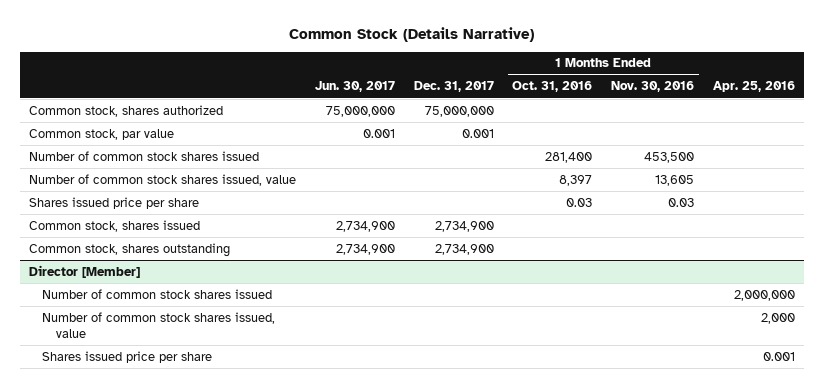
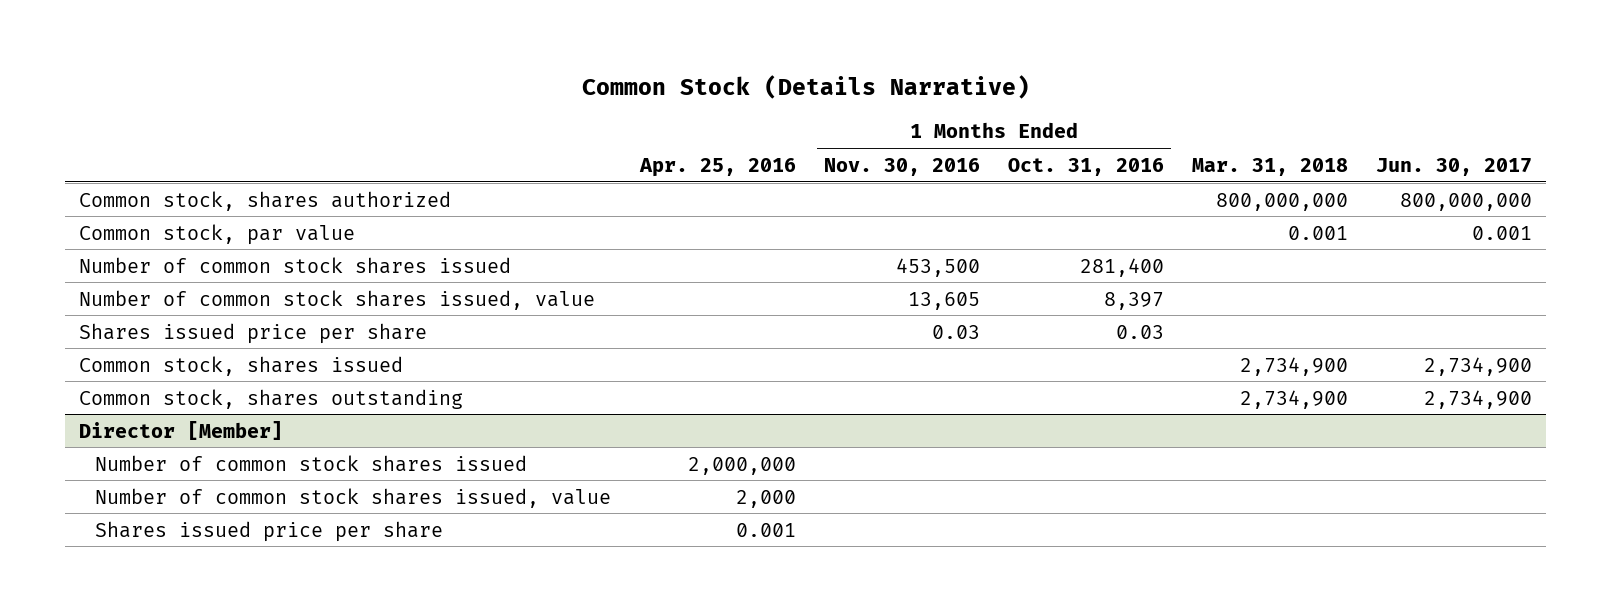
[413,81,494,93] Dec. 31, 2017 -> none
none -> [1191,157,1348,176] Mar. 31, 2018
[325,105,395,117] 75,000,000 -> [1400,192,1533,211] 800,000,000

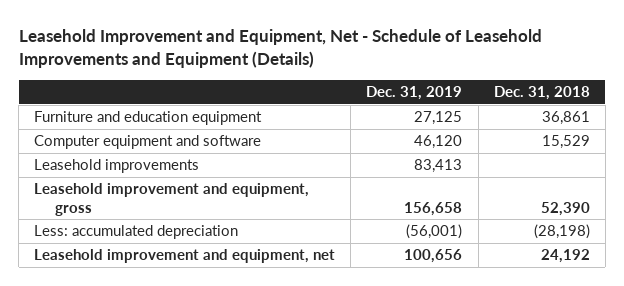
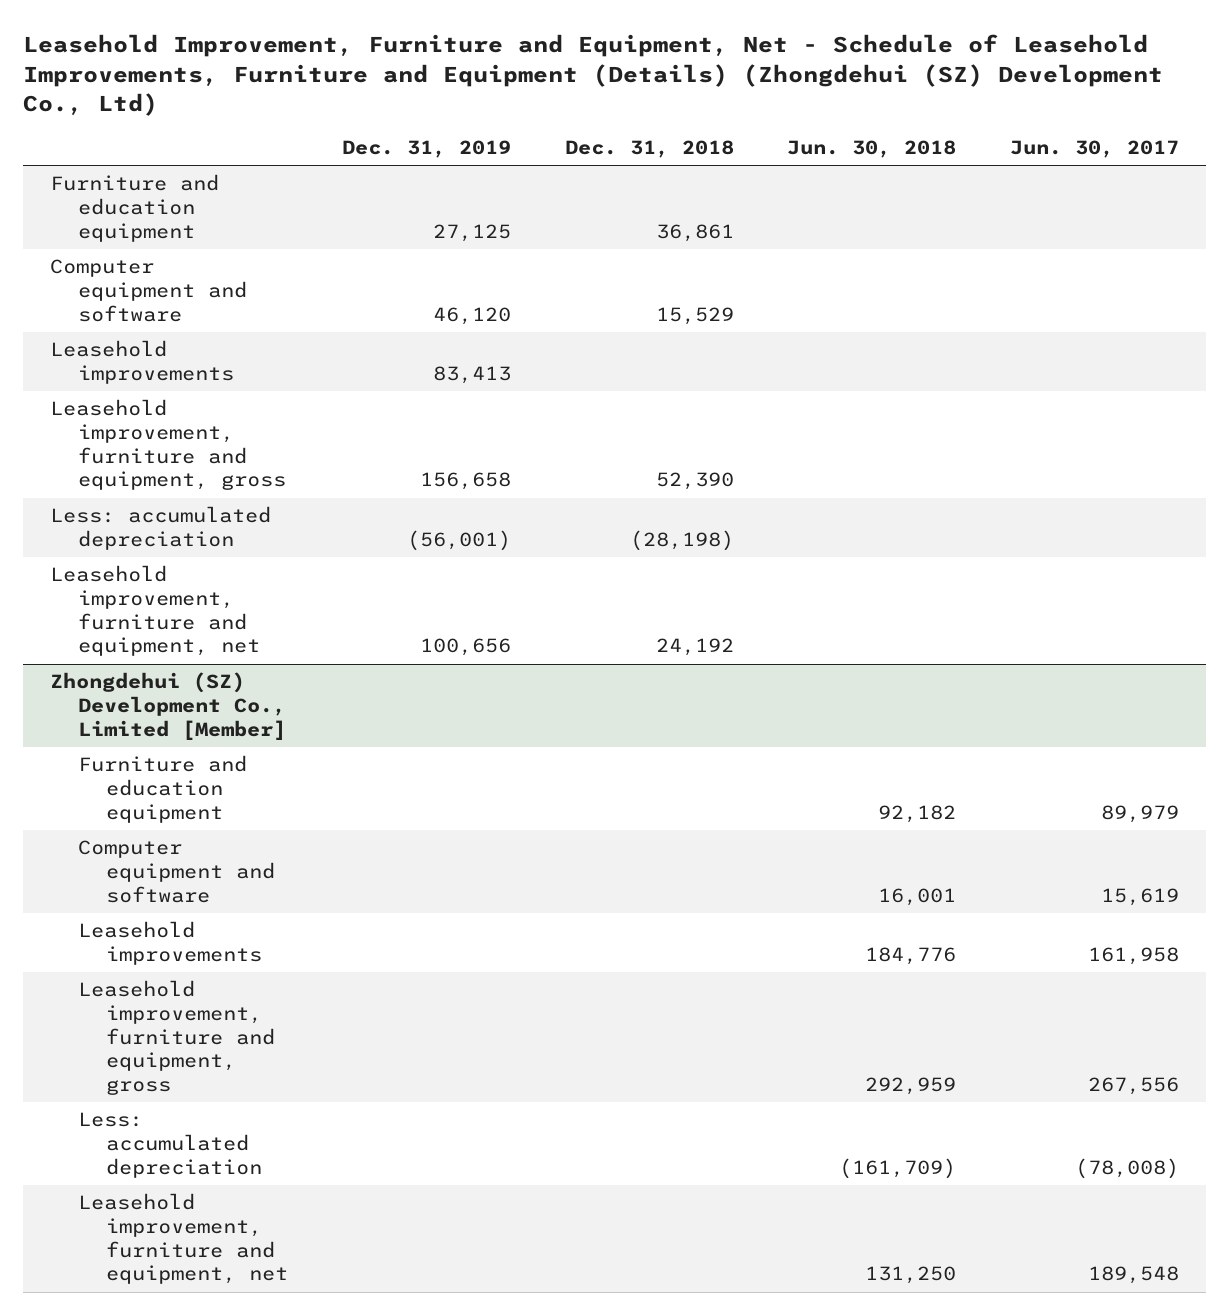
[18,28,542,68] Leasehold Improvement and Equipment, Net - Schedule of Leasehold Improvements and Equipment (Details) -> [23,34,1164,117] Leasehold Improvement, Furniture and Equipment, Net - Schedule of Leasehold Improvements, Furniture and Equipment (Details) (Zhongdehui (SZ) Development Co., Ltd)
none -> [787,140,957,159] Jun. 30, 2018
none -> [1010,140,1180,159] Jun. 30, 2017
[34,183,310,216] Leasehold improvement and equipment, gross -> [50,399,286,491] Leasehold improvement, furniture and equipment, gross
[34,249,336,264] Leasehold improvement and equipment, net -> [50,565,260,657] Leasehold improvement, furniture and equipment, net
none -> [50,672,286,740] Zhongdehui (SZ) Development Co., Limited [Member]
none -> [77,755,247,823] Furniture and education equipment
none -> [77,840,275,903] Computer equipment and software
none -> [77,921,262,966] Leasehold improvements
none -> [77,980,275,1096] Leasehold improvement, furniture and equipment, gross
none -> [77,1112,262,1178] Less: accumulated depreciation
none -> [77,1193,288,1285] Leasehold improvement, furniture and equipment, net

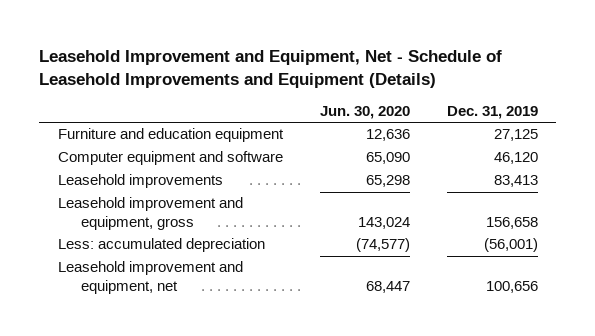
[23,34,1164,117] Leasehold Improvement, Furniture and Equipment, Net - Schedule of Leasehold Improvements, Furniture and Equipment (Details) (Zhongdehui (SZ) Development Co., Ltd) -> [39,50,503,89] Leasehold Improvement and Equipment, Net - Schedule of Leasehold Improvements and Equipment (Details)
[564,140,734,159] Dec. 31, 2018 -> none
[787,140,957,159] Jun. 30, 2018 -> none
[1010,140,1180,159] Jun. 30, 2017 -> none
none -> [319,106,410,120] Jun. 30, 2020
[50,399,286,491] Leasehold improvement, furniture and equipment, gross -> [57,197,243,230] Leasehold improvement and equipment, gross
[50,672,286,740] Zhongdehui (SZ) Development Co., Limited [Member] -> none
[77,755,247,823] Furniture and education equipment -> none
[77,840,275,903] Computer equipment and software -> none
[77,921,262,966] Leasehold improvements -> none
[77,980,275,1096] Leasehold improvement, furniture and equipment, gross -> none
[77,1112,262,1178] Less: accumulated depreciation -> none
[77,1193,288,1285] Leasehold improvement, furniture and equipment, net -> none
[50,565,260,657] Leasehold improvement, furniture and equipment, net -> [57,261,243,294] Leasehold improvement and equipment, net

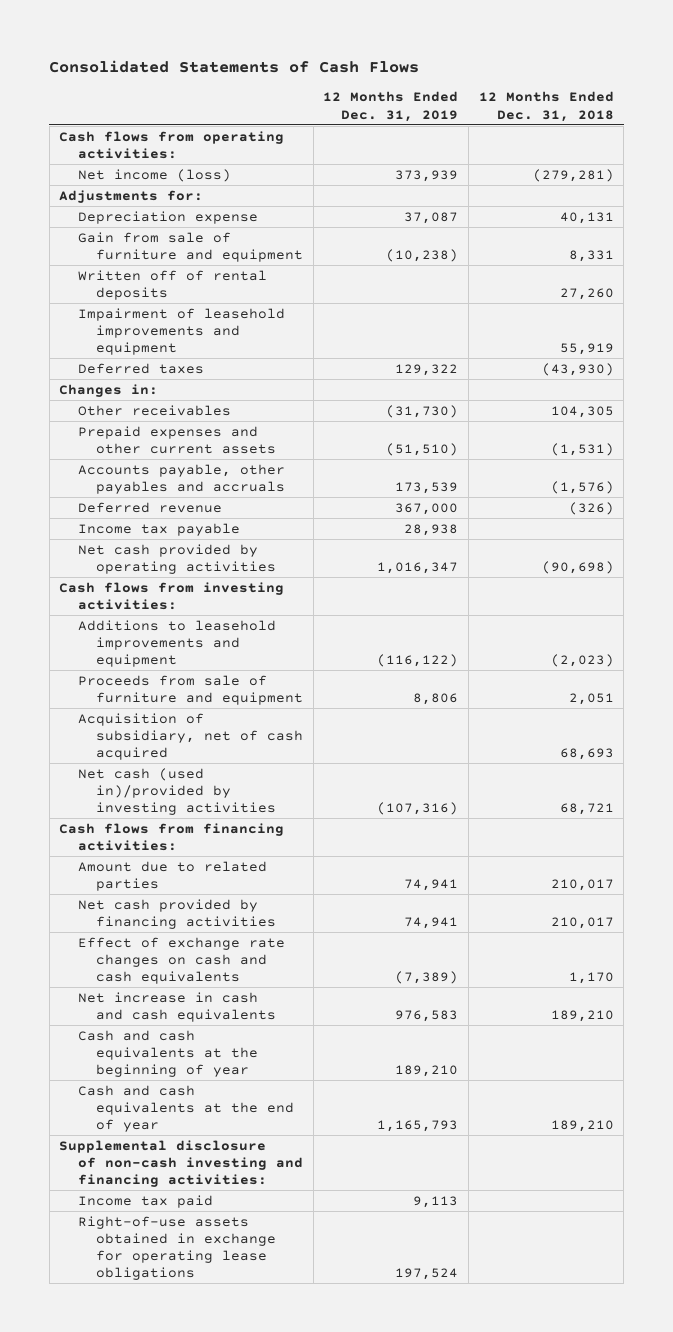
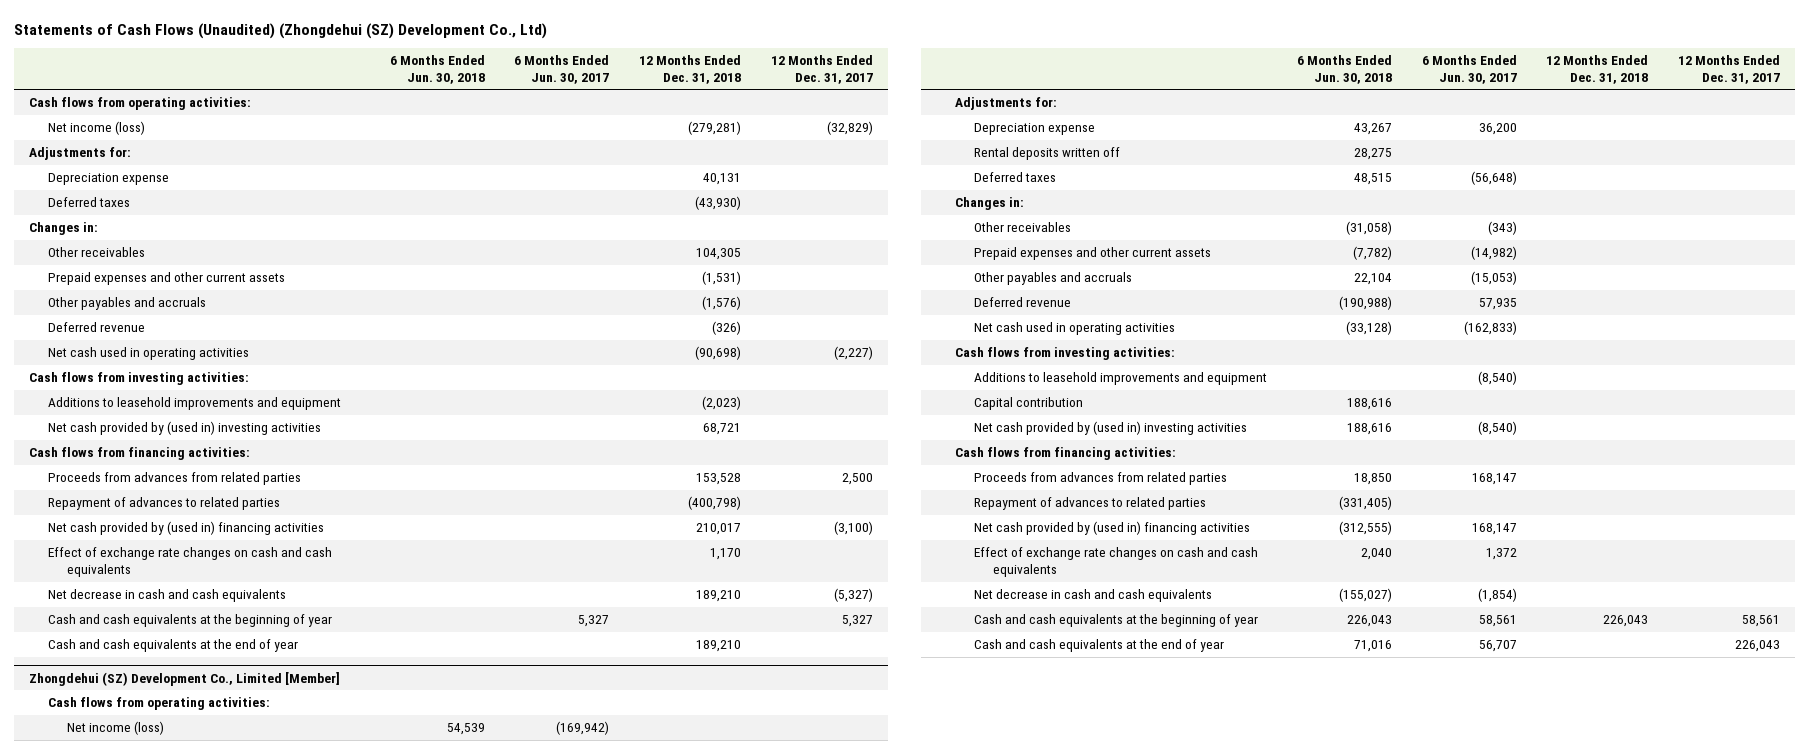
[49,60,420,74] Consolidated Statements of Cash Flows -> [13,22,547,39] Statements of Cash Flows (Unaudited) (Zhongdehui (SZ) Development Co., Ltd)
[323,91,459,122] 12 Months Ended Dec. 31, 2019 -> none
none -> [389,54,485,84] 6 Months Ended Jun. 30, 2018
none -> [514,54,610,84] 6 Months Ended Jun. 30, 2017
none -> [770,54,873,84] 12 Months Ended Dec. 31, 2017
[77,231,304,262] Gain from sale of furniture and equipment -> none
[77,269,267,300] Written off of rental deposits -> none
[77,307,285,356] Impairment of leasehold improvements and equipment -> none
[77,463,286,494] Accounts payable, other payables and accruals -> [47,297,206,311] Other payables and accruals
[77,522,240,536] Income tax payable -> none
[77,543,277,574] Net cash provided by operating activities -> [47,347,249,361] Net cash used in operating activities
[77,674,304,705] Proceeds from sale of furniture and equipment -> none
[77,712,304,761] Acquisition of subsidiary, net of cash acquired -> none
[77,767,277,816] Net cash (used in)/provided by investing activities -> [47,421,321,436] Net cash provided by (used in) investing activities
[77,860,267,891] Amount due to related parties -> none
none -> [47,472,301,486] Proceeds from advances from related parties
none -> [47,497,280,511] Repayment of advances to related parties
[77,898,277,929] Net cash provided by financing activities -> [47,521,324,536] Net cash provided by (used in) financing activities
[77,991,277,1022] Net increase in cash and cash equivalents -> [47,589,286,603] Net decrease in cash and cash equivalents
[59,1139,303,1188] Supplemental disclosure of non-cash investing and financing activities: -> none
[77,1194,213,1208] Income tax paid -> none
[77,1215,277,1281] Right-of-use assets obtained in exchange for operating lease obligations -> none
none -> [28,671,340,686] Zhongdehui (SZ) Development Co., Limited [Member]
none -> [47,697,270,711] Cash flows from operating activities:
none -> [66,721,164,736] Net income (loss)
none -> [955,97,1058,111] Adjustments for:
none -> [974,123,1096,136] Depreciation expense
none -> [974,147,1121,161] Rental deposits written off
none -> [974,172,1057,183] Deferred taxes
none -> [955,197,1025,211] Changes in:
none -> [974,222,1072,233] Other receivables
none -> [974,247,1212,261] Prepaid expenses and other current assets
none -> [974,272,1133,286] Other payables and accruals
none -> [974,297,1072,308] Deferred revenue
none -> [974,322,1176,336] Net cash used in operating activities
none -> [955,347,1176,361] Cash flows from investing activities:
none -> [974,372,1268,386] Additions to leasehold improvements and equipment
none -> [974,397,1084,411] Capital contribution
none -> [974,421,1248,436] Net cash provided by (used in) investing activities
none -> [955,447,1177,461] Cash flows from financing activities:
none -> [974,472,1228,486] Proceeds from advances from related parties
none -> [974,497,1207,511] Repayment of advances to related parties
none -> [974,521,1251,536] Net cash provided by (used in) financing activities
none -> [974,547,1259,577] Effect of exchange rate changes on cash and cash equivalents
none -> [974,589,1213,603] Net decrease in cash and cash equivalents
none -> [974,614,1259,628] Cash and cash equivalents at the beginning of year
none -> [974,639,1225,653] Cash and cash equivalents at the end of year

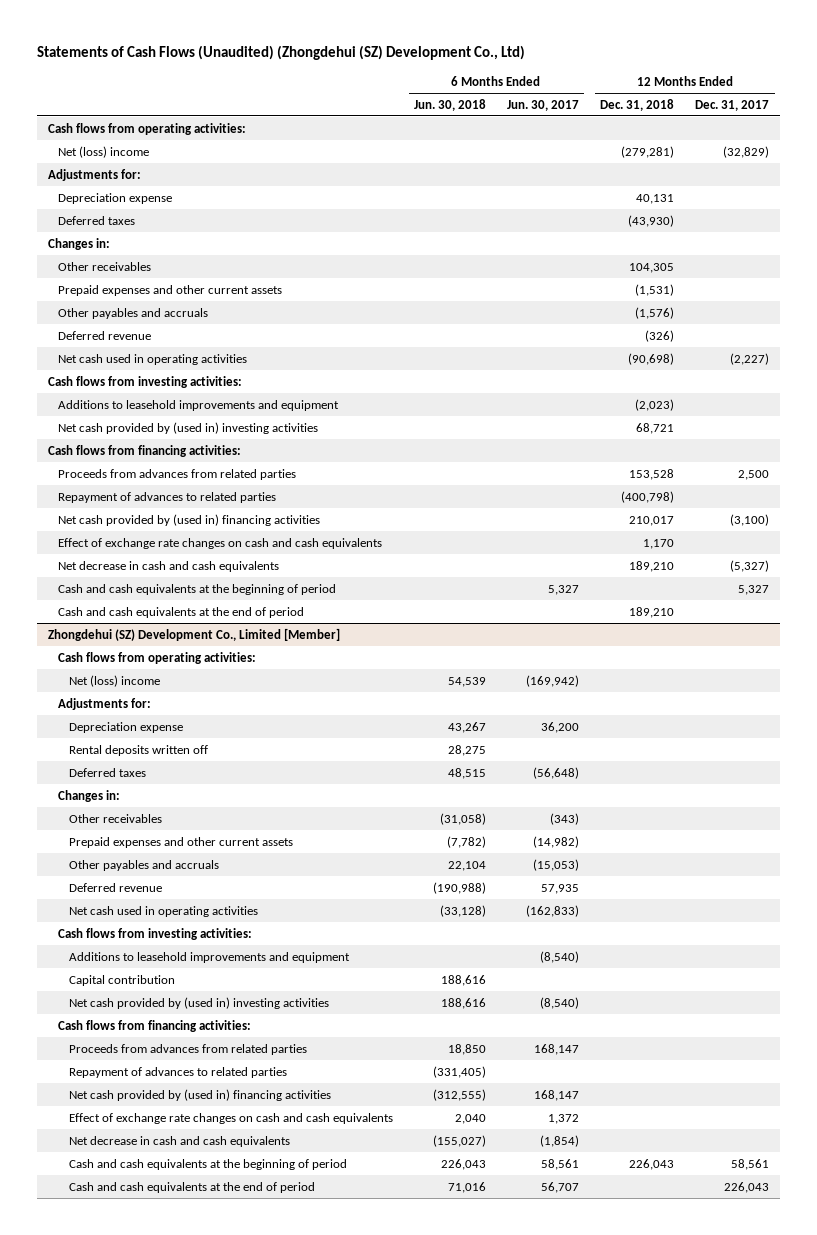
[47,121,145,136] Net income (loss) -> [58,145,150,158] Net (loss) income
[47,614,332,628] Cash and cash equivalents at the beginning of year -> [58,583,337,595] Cash and cash equivalents at the beginning of period
[47,639,298,653] Cash and cash equivalents at the end of year -> [58,606,305,618] Cash and cash equivalents at the end of period
[66,721,164,736] Net income (loss) -> [68,674,160,687] Net (loss) income
[974,614,1259,628] Cash and cash equivalents at the beginning of year -> [68,1158,347,1170] Cash and cash equivalents at the beginning of period
[974,639,1225,653] Cash and cash equivalents at the end of year -> [68,1181,315,1193] Cash and cash equivalents at the end of period

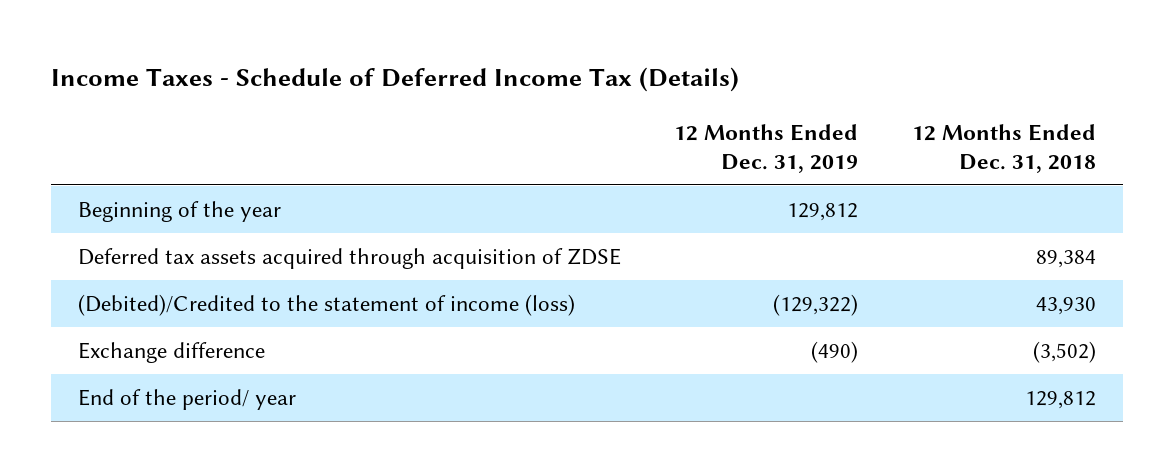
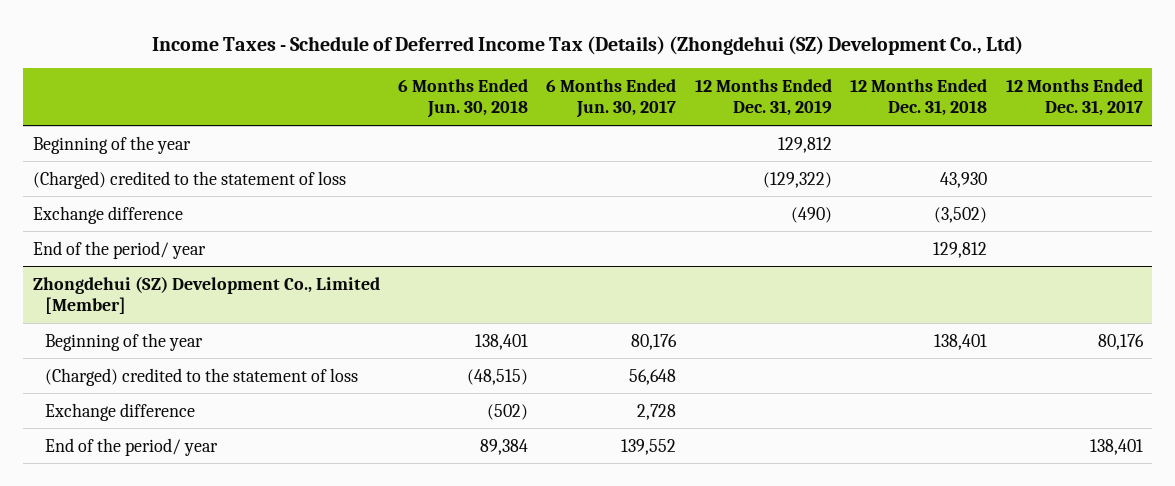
[50,67,739,93] Income Taxes - Schedule of Deferred Income Tax (Details) -> [151,35,1023,55] Income Taxes - Schedule of Deferred Income Tax (Details) (Zhongdehui (SZ) Development Co., Ltd)
none -> [397,78,528,119] 6 Months Ended Jun. 30, 2018
none -> [546,78,677,119] 6 Months Ended Jun. 30, 2017
none -> [1005,78,1143,117] 12 Months Ended Dec. 31, 2017
[77,247,621,269] Deferred tax assets acquired through acquisition of ZDSE -> none
[77,293,575,316] (Debited)/Credited to the statement of income (loss) -> [32,170,346,189] (Charged) credited to the statement of loss
none -> [32,275,380,315] Zhongdehui (SZ) Development Co., Limited [Member]
none -> [45,332,204,351] Beginning of the year
none -> [45,367,359,386] (Charged) credited to the statement of loss
none -> [45,402,196,421] Exchange difference
none -> [45,437,219,456] End of the period/ year

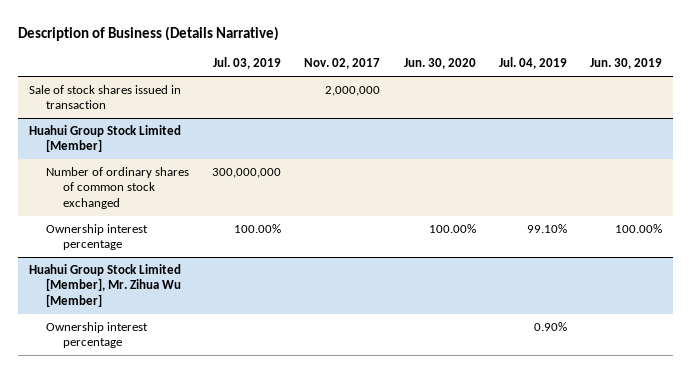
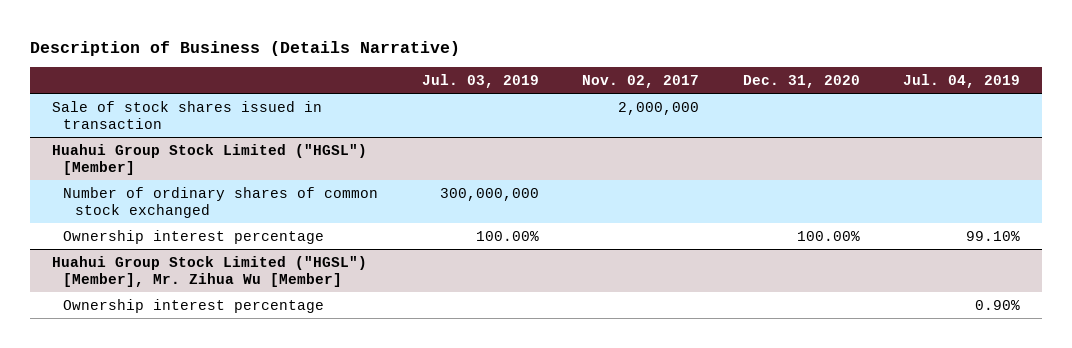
[403,58,476,70] Jun. 30, 2020 -> none
[589,58,662,70] Jun. 30, 2019 -> none
none -> [742,75,860,89] Dec. 31, 2020
[29,124,182,153] Huahui Group Stock Limited [Member] -> [51,143,367,175] Huahui Group Stock Limited ("HGSL") [Member]
[29,263,182,307] Huahui Group Stock Limited [Member], Mr. Zihua Wu [Member] -> [51,255,367,287] Huahui Group Stock Limited ("HGSL") [Member], Mr. Zihua Wu [Member]

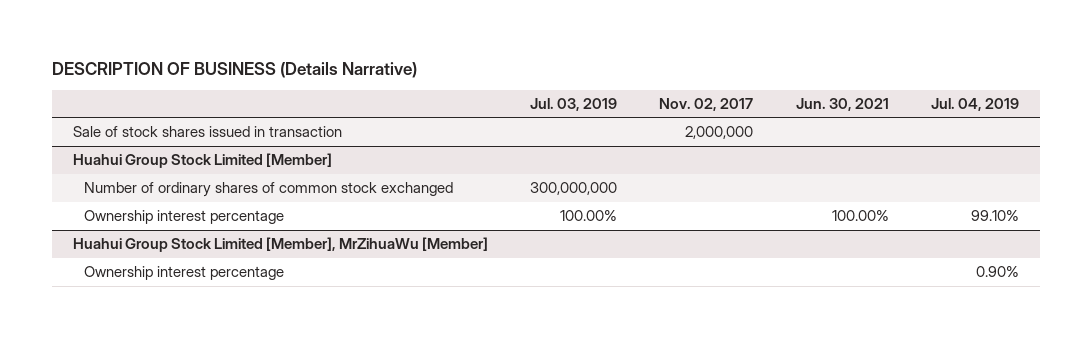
[30,40,461,56] Description of Business (Details Narrative) -> [51,61,417,78] DESCRIPTION OF BUSINESS (Details Narrative)
[742,75,860,89] Dec. 31, 2020 -> none
none -> [795,97,889,111] Jun. 30, 2021
[51,143,367,175] Huahui Group Stock Limited ("HGSL") [Member] -> [72,153,332,169] Huahui Group Stock Limited [Member]
[51,255,367,287] Huahui Group Stock Limited ("HGSL") [Member], Mr. Zihua Wu [Member] -> [72,237,488,253] Huahui Group Stock Limited [Member], MrZihuaWu [Member]

